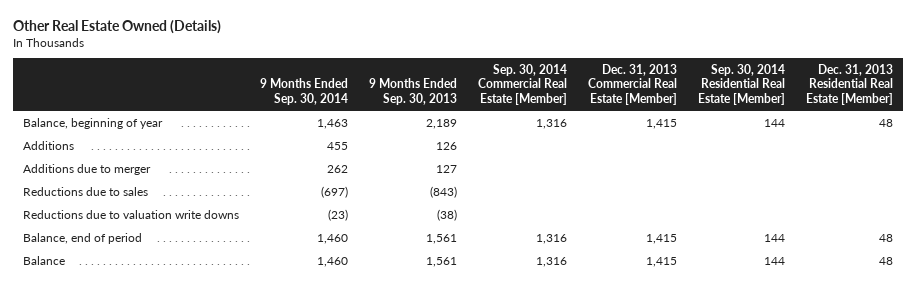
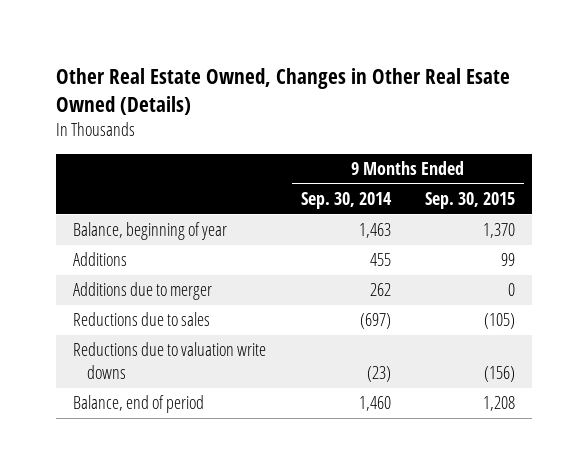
[12,20,221,35] Other Real Estate Owned (Details) -> [55,67,510,115] Other Real Estate Owned, Changes in Other Real Esate Owned (Details)
[369,78,458,105] 9 Months Ended Sep. 30, 2013 -> none
[478,63,568,105] Sep. 30, 2014 Commercial Real Estate [Member] -> none
[587,63,677,105] Dec. 31, 2013 Commercial Real Estate [Member] -> none
[697,63,785,105] Sep. 30, 2014 Residential Real Estate [Member] -> none
[805,63,893,105] Dec. 31, 2013 Residential Real Estate [Member] -> none
none -> [425,192,516,210] Sep. 30, 2015
[23,255,66,265] Balance -> none

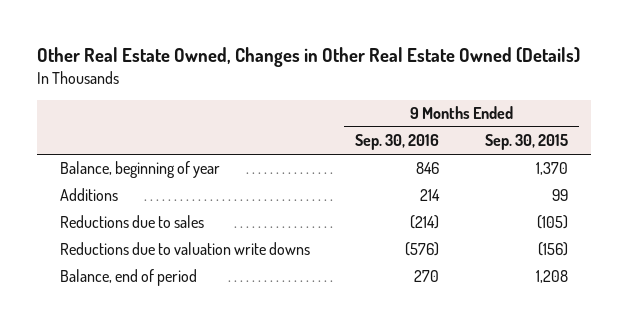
[55,67,510,115] Other Real Estate Owned, Changes in Other Real Esate Owned (Details) -> [37,47,581,68] Other Real Estate Owned, Changes in Other Real Estate Owned (Details)
[300,192,392,210] Sep. 30, 2014 -> none
none -> [355,134,440,151] Sep. 30, 2016
[73,282,213,301] Additions due to merger -> none

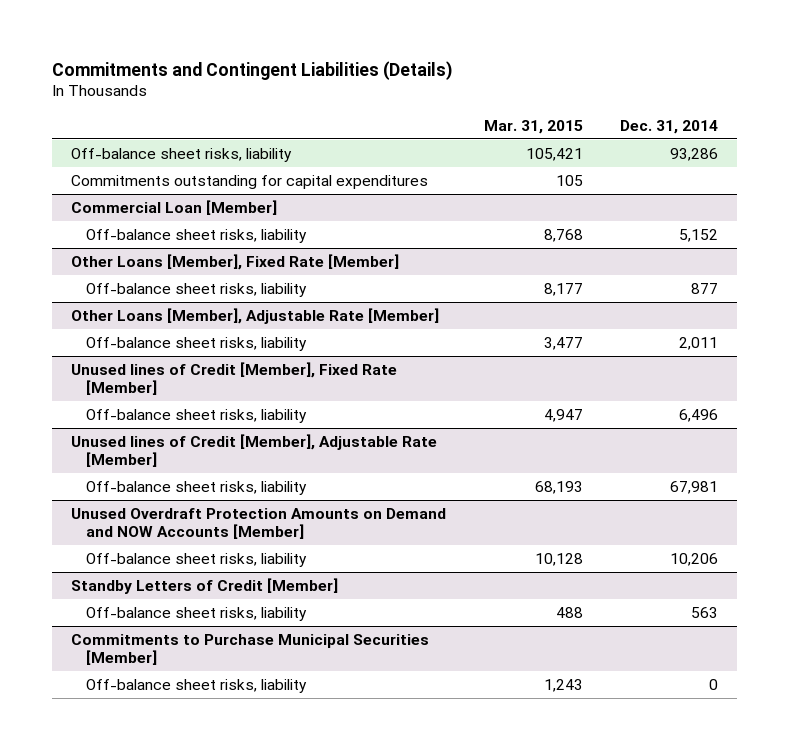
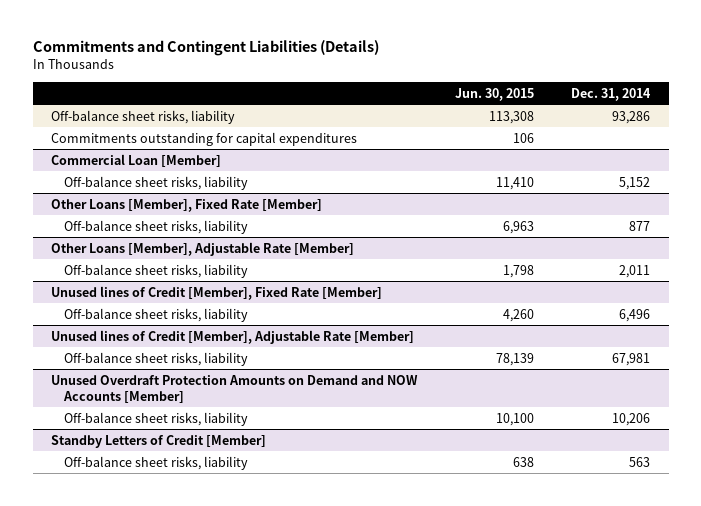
[483,119,583,134] Mar. 31, 2015 -> none
none -> [454,87,534,101] Jun. 30, 2015
[70,633,429,666] Commitments to Purchase Municipal Securities [Member] -> none
[85,678,307,693] Off-balance sheet risks, liability -> none

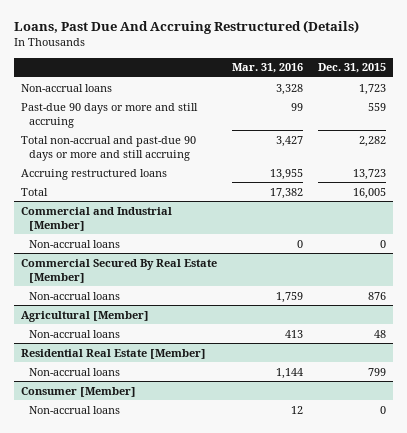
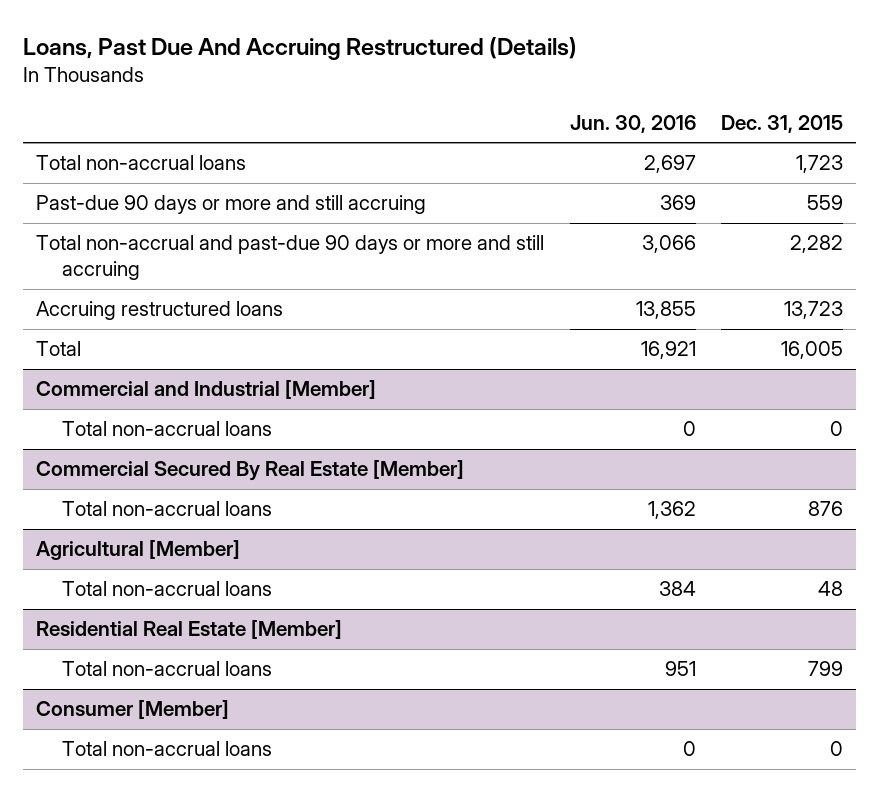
[231,63,303,74] Mar. 31, 2016 -> none
none -> [569,114,696,133] Jun. 30, 2016
[21,83,113,92] Non-accrual loans -> [35,155,246,171] Total non-accrual loans
[29,239,121,248] Non-accrual loans -> [61,421,272,437] Total non-accrual loans
[29,291,121,300] Non-accrual loans -> [61,501,272,517] Total non-accrual loans
[29,329,121,338] Non-accrual loans -> [61,581,272,597] Total non-accrual loans
[29,367,121,376] Non-accrual loans -> [61,661,272,677] Total non-accrual loans
[29,405,121,414] Non-accrual loans -> [61,741,272,757] Total non-accrual loans

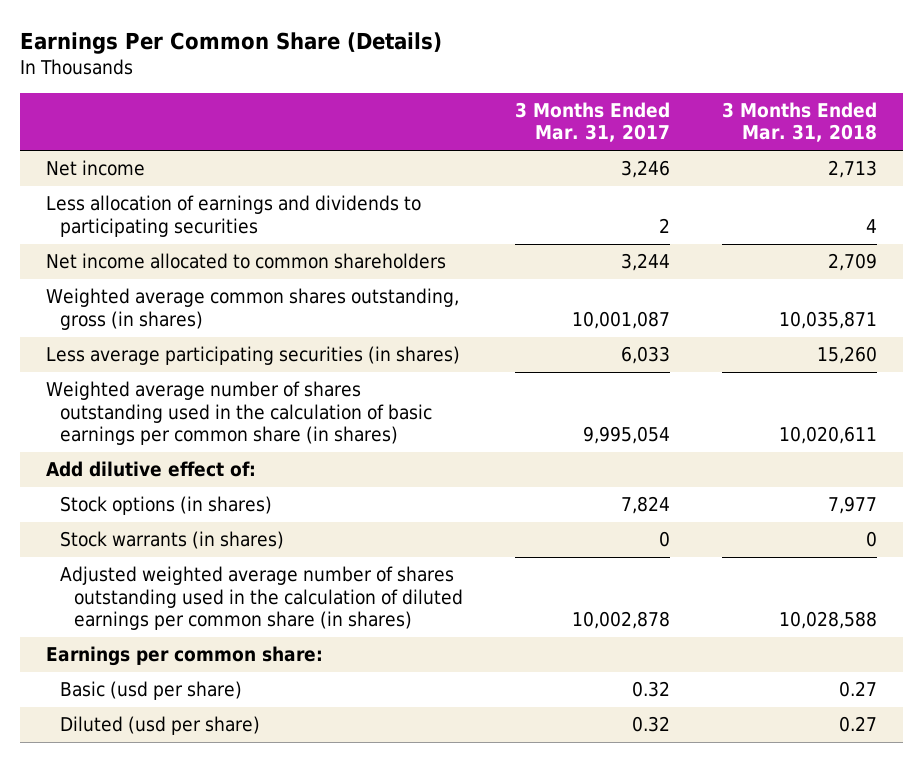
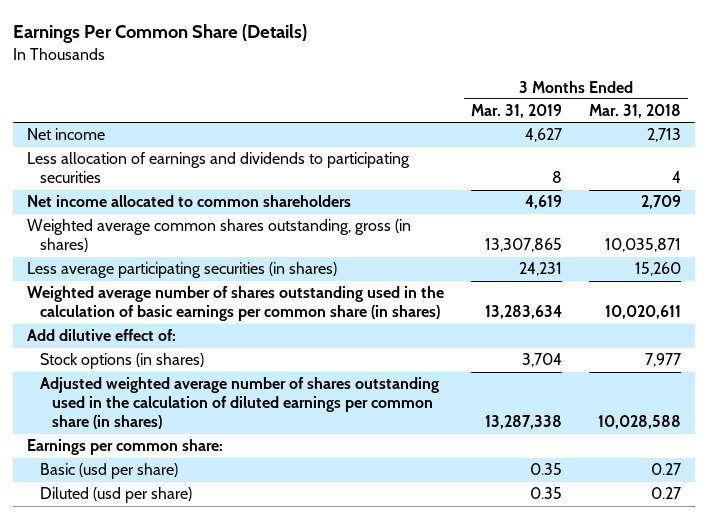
[515,102,671,143] 3 Months Ended Mar. 31, 2017 -> none
none -> [470,104,562,119] Mar. 31, 2019
[60,531,285,550] Stock warrants (in shares) -> none

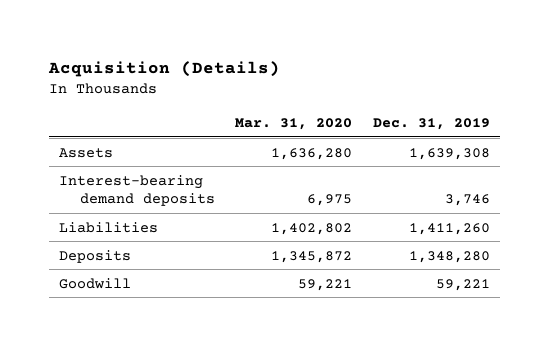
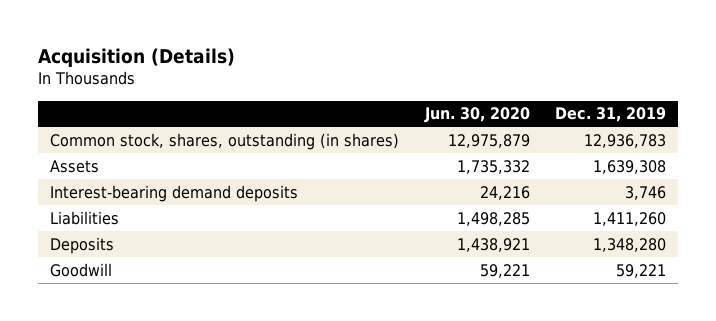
[235,117,353,130] Mar. 31, 2020 -> none
none -> [423,107,530,124] Jun. 30, 2020
none -> [50,132,400,150] Common stock, shares, outstanding (in shares)

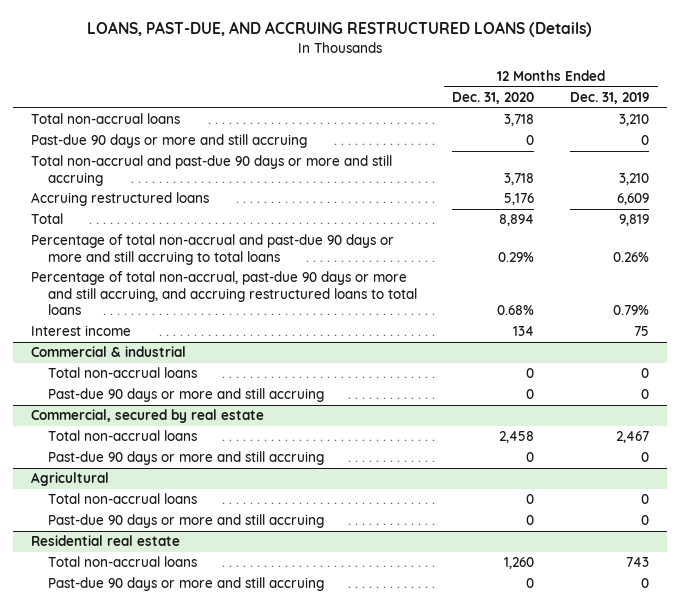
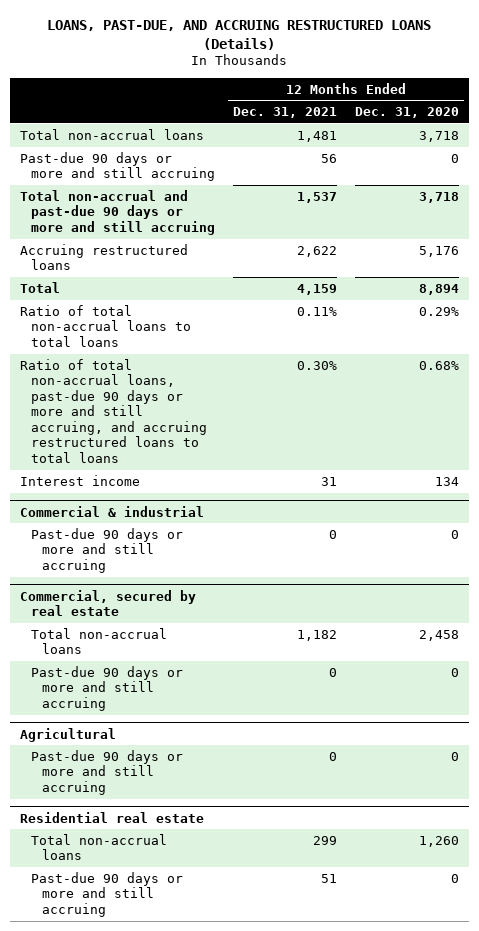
[569,92,649,105] Dec. 31, 2019 -> none
none -> [233,107,338,119] Dec. 31, 2021
[30,234,394,265] Percentage of total non-accrual and past-due 90 days or more and still accruing to total loans -> [19,304,191,347] Ratio of total non-accrual loans to total loans
[30,271,418,316] Percentage of total non-accrual, past-due 90 days or more and still accruing, and accruing restructured loans to total loans -> [19,358,207,463] Ratio of total non-accrual loans, past-due 90 days or more and still accruing, and accruing restructured loans to total loans
[48,367,198,379] Total non-accrual loans -> none
[48,493,198,505] Total non-accrual loans -> none

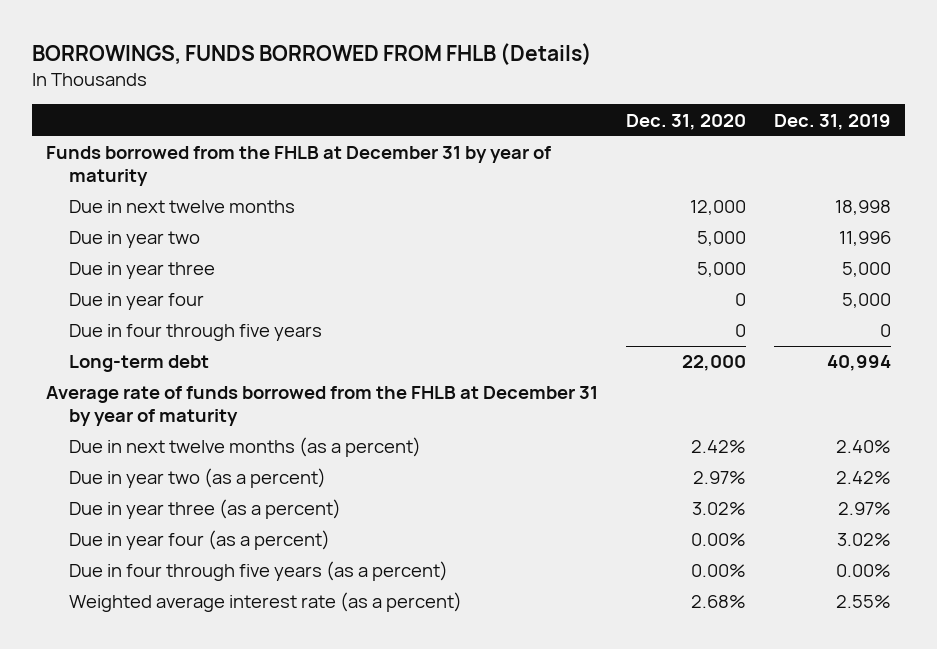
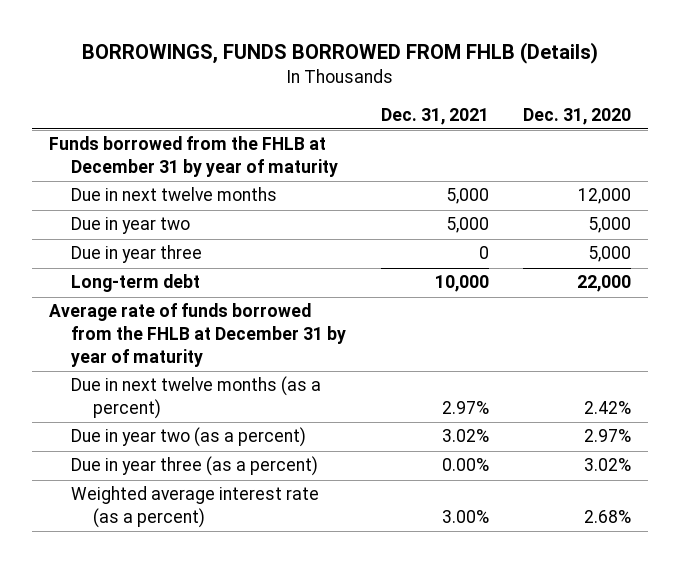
[773,113,891,130] Dec. 31, 2019 -> none
none -> [380,107,489,125] Dec. 31, 2021
[68,293,204,311] Due in year four -> none
[68,324,322,342] Due in four through five years -> none
[68,530,330,551] Due in year four (as a percent) -> none
[68,561,448,582] Due in four through five years (as a percent) -> none

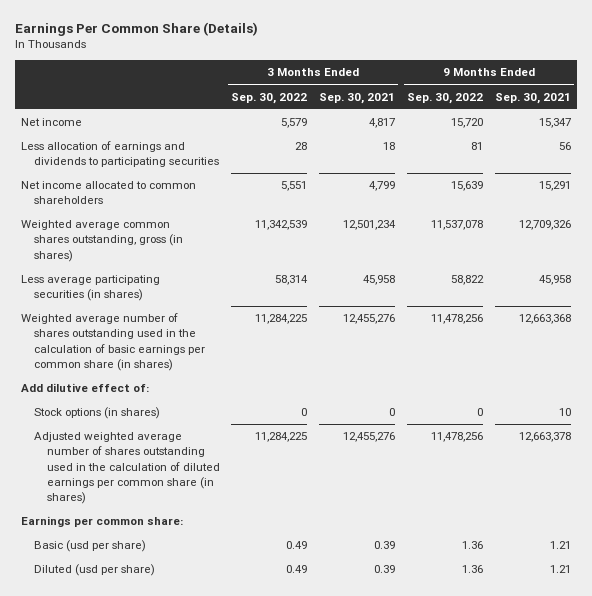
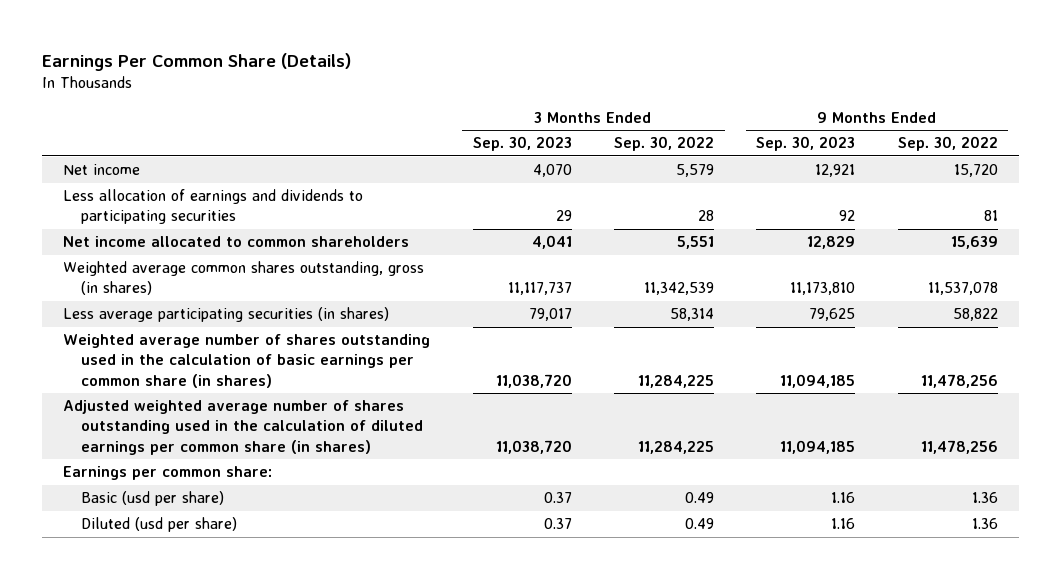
[319,92,396,104] Sep. 30, 2021 -> none
[495,92,572,104] Sep. 30, 2021 -> none
none -> [472,136,572,152] Sep. 30, 2023
none -> [756,136,856,152] Sep. 30, 2023
[20,383,149,393] Add dilutive effect of: -> none
[33,407,160,420] Stock options (in shares) -> none

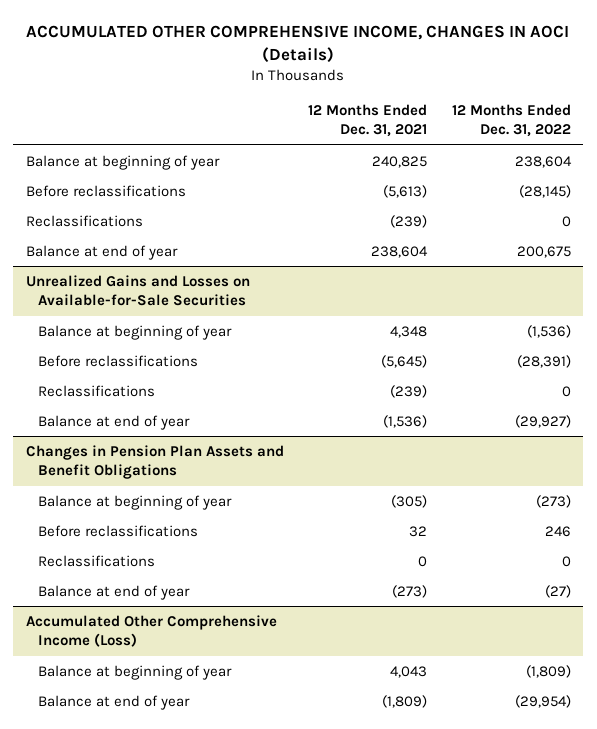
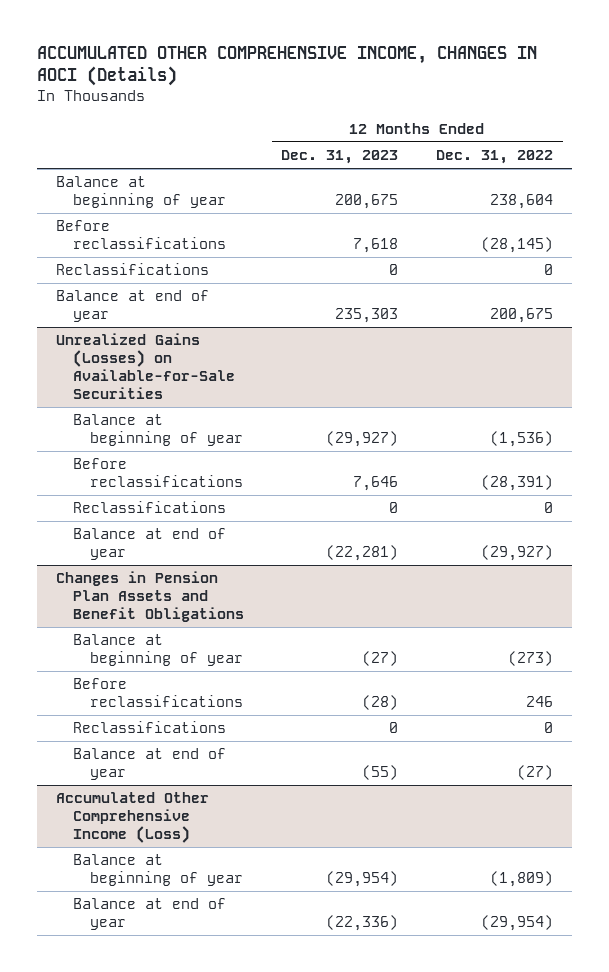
[308,104,428,138] 12 Months Ended Dec. 31, 2021 -> none
none -> [281,149,399,164] Dec. 31, 2023
[25,274,250,307] Unrealized Gains and Losses on Available-for-Sale Securities -> [55,333,235,399] Unrealized Gains (Losses) on Available-for-Sale Securities

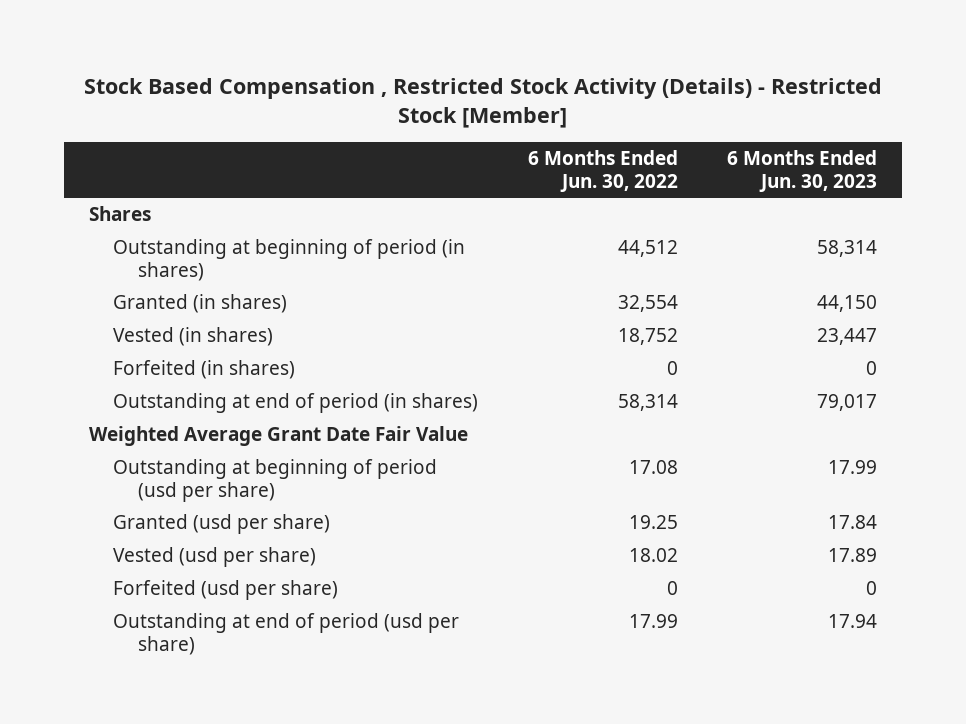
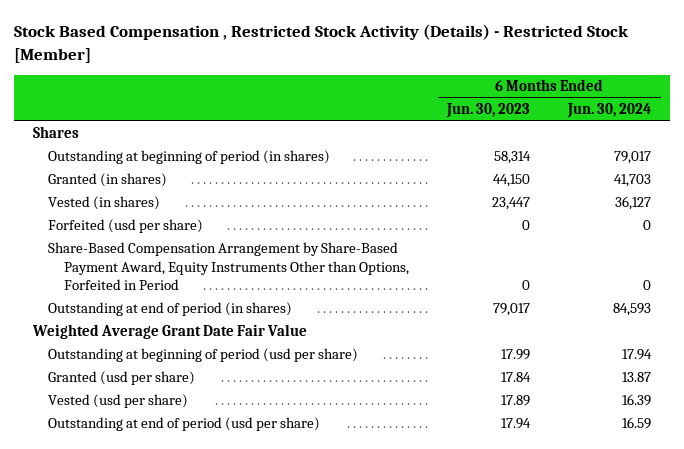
[527,150,678,192] 6 Months Ended Jun. 30, 2022 -> none
none -> [567,103,652,119] Jun. 30, 2024
[113,580,339,601] Forfeited (usd per share) -> [48,219,204,234] Forfeited (usd per share)
[113,360,296,380] Forfeited (in shares) -> [48,242,410,291] Share-Based Compensation Arrangement by Share-Based Payment Award, Equity Instruments Other than Options, Forfeited in Period

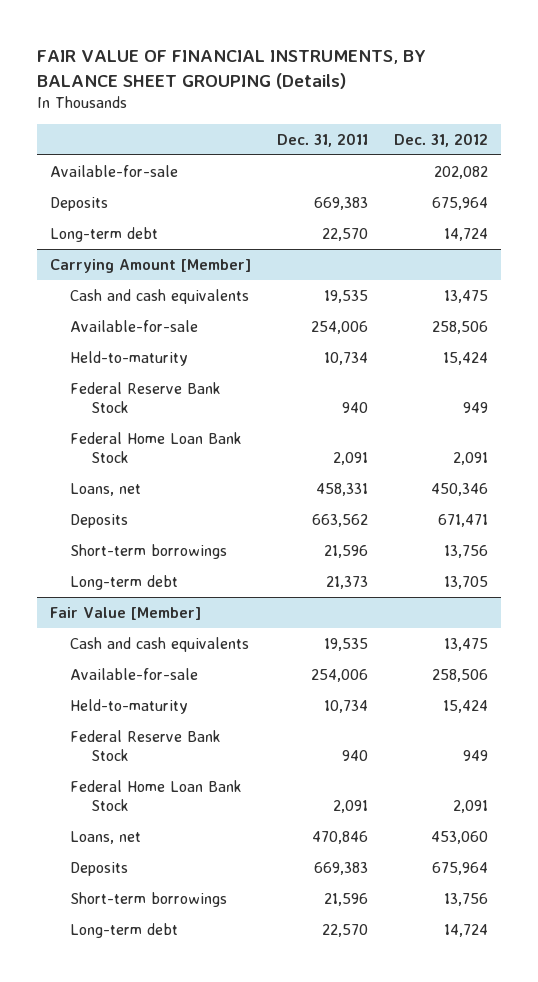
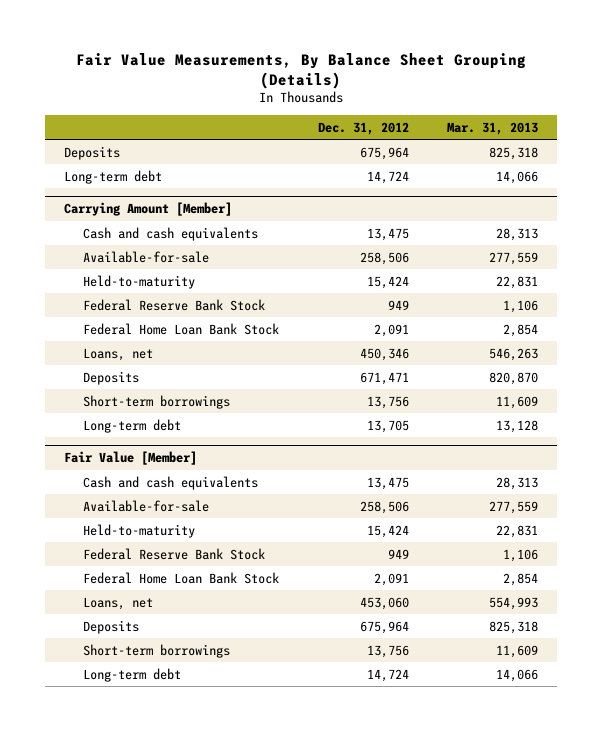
[37,50,427,89] FAIR VALUE OF FINANCIAL INSTRUMENTS, BY BALANCE SHEET GROUPING (Details) -> [76,52,527,89] Fair Value Measurements, By Balance Sheet Grouping (Details)
[277,132,369,147] Dec. 31, 2011 -> none
none -> [447,121,539,135] Mar. 31, 2013
[50,164,179,177] Available-for-sale -> none

